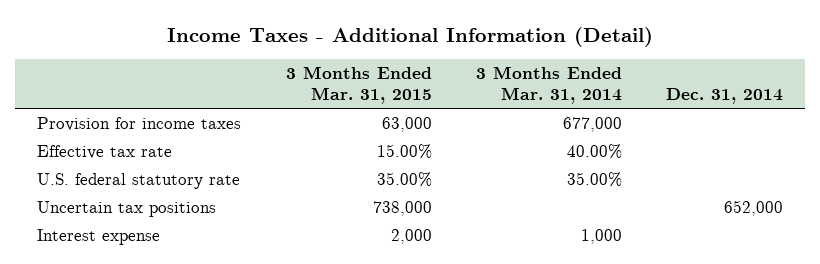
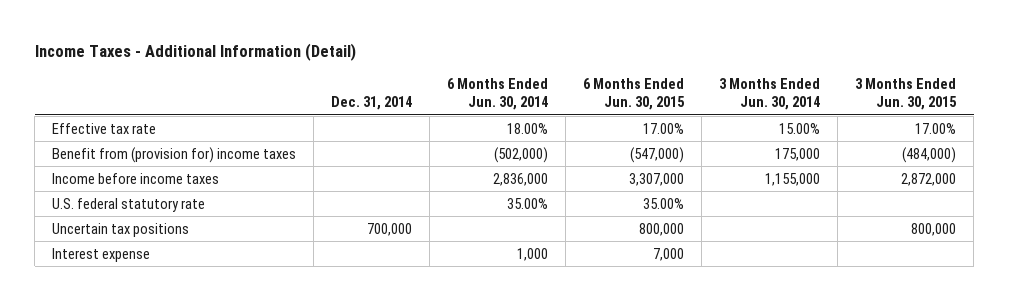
[285,66,432,104] 3 Months Ended Mar. 31, 2015 -> none
[475,66,622,104] 3 Months Ended Mar. 31, 2014 -> none
none -> [447,78,549,110] 6 Months Ended Jun. 30, 2014
none -> [583,78,686,110] 6 Months Ended Jun. 30, 2015
none -> [719,78,821,110] 3 Months Ended Jun. 30, 2014
none -> [855,78,958,110] 3 Months Ended Jun. 30, 2015
[37,117,242,132] Provision for income taxes -> none
none -> [52,146,297,163] Benefit from (provision for) income taxes
none -> [52,172,220,184] Income before income taxes
[723,200,783,217] 652,000 -> [367,222,413,236] 700,000

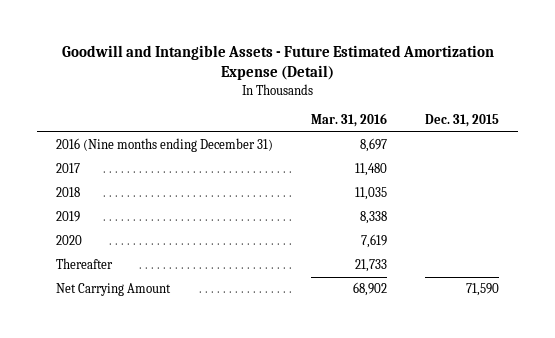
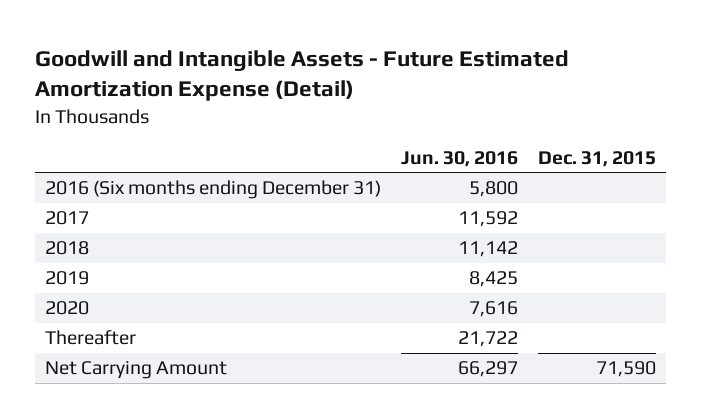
[311,113,388,128] Mar. 31, 2016 -> none
none -> [401,150,519,167] Jun. 30, 2016
[55,138,273,153] 2016 (Nine months ending December 31) -> [45,180,382,200] 2016 (Six months ending December 31)

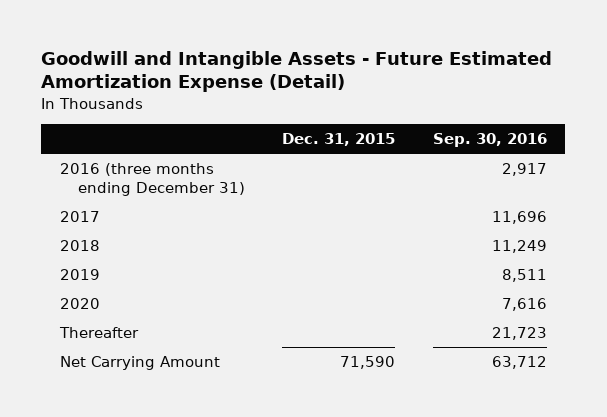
[401,150,519,167] Jun. 30, 2016 -> none
none -> [432,133,547,148] Sep. 30, 2016
[45,180,382,200] 2016 (Six months ending December 31) -> [59,163,245,197] 2016 (three months ending December 31)

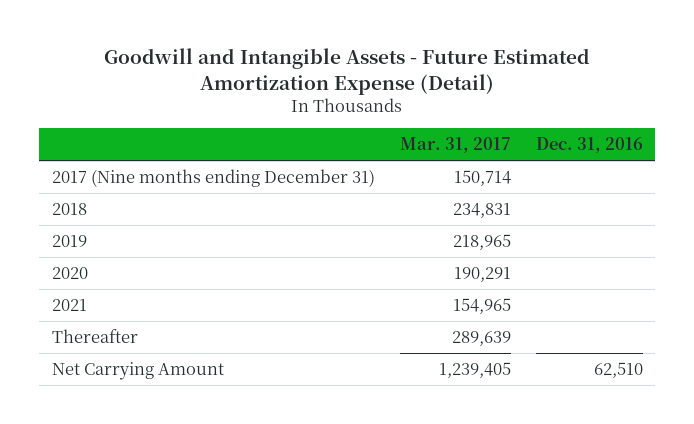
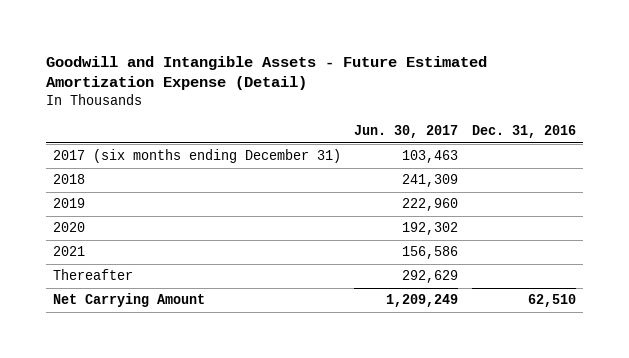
[399,137,511,154] Mar. 31, 2017 -> none
none -> [354,125,459,139] Jun. 30, 2017
[51,168,375,187] 2017 (Nine months ending December 31) -> [52,149,341,164] 2017 (six months ending December 31)

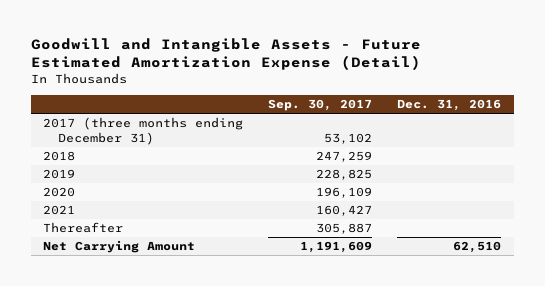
[354,125,459,139] Jun. 30, 2017 -> none
none -> [268,99,373,112] Sep. 30, 2017
[52,149,341,164] 2017 (six months ending December 31) -> [43,117,244,146] 2017 (three months ending December 31)

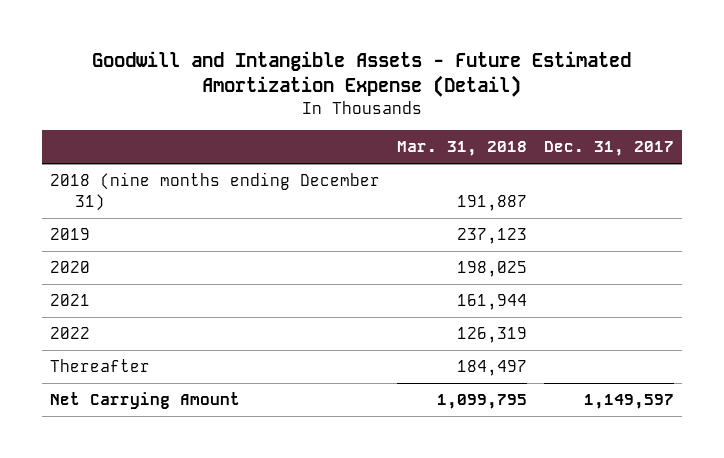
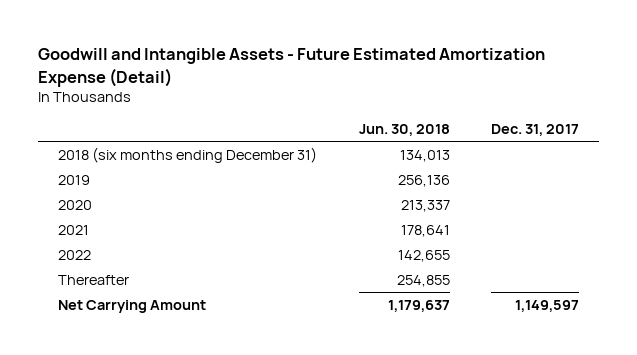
[397,141,528,157] Mar. 31, 2018 -> none
none -> [358,124,450,137] Jun. 30, 2018
[50,172,381,211] 2018 (nine months ending December 31) -> [58,146,318,163] 2018 (six months ending December 31)

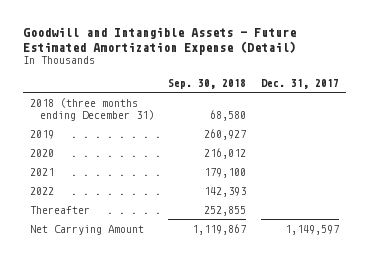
[358,124,450,137] Jun. 30, 2018 -> none
none -> [168,79,247,90] Sep. 30, 2018
[58,146,318,163] 2018 (six months ending December 31) -> [30,97,154,121] 2018 (three months ending December 31)

